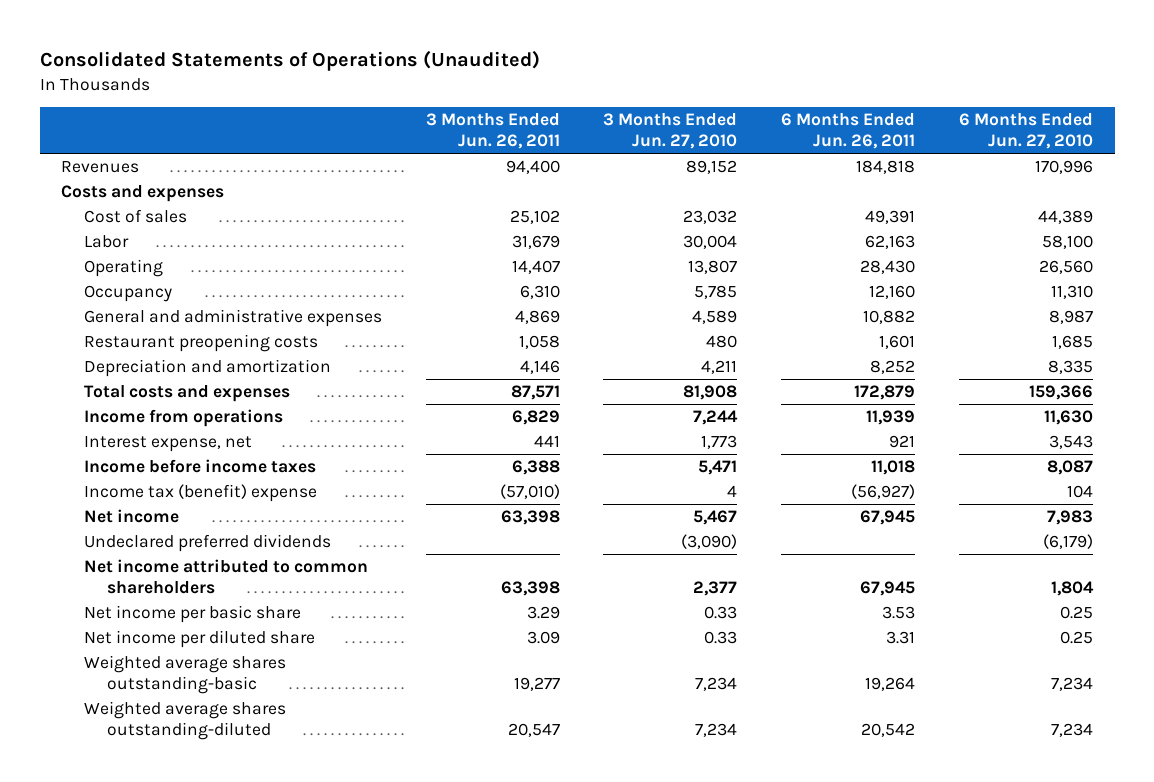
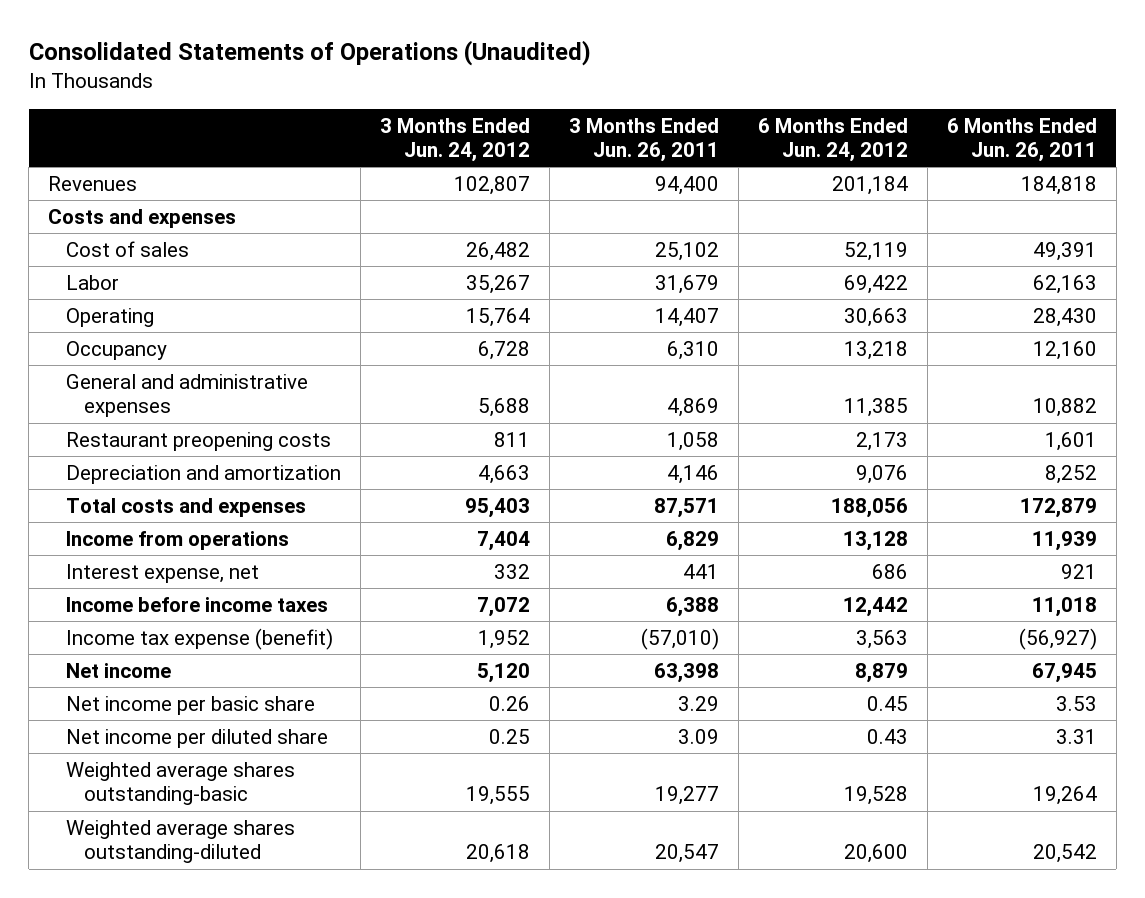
[603,113,738,149] 3 Months Ended Jun. 27, 2010 -> none
[958,113,1093,149] 6 Months Ended Jun. 27, 2010 -> none
none -> [380,117,531,162] 3 Months Ended Jun. 24, 2012
none -> [757,117,908,162] 6 Months Ended Jun. 24, 2012
[84,484,318,503] Income tax (benefit) expense -> [66,627,334,650] Income tax expense (benefit)
[84,534,332,553] Undeclared preferred dividends -> none
[84,559,369,595] Net income attributed to common shareholders -> none

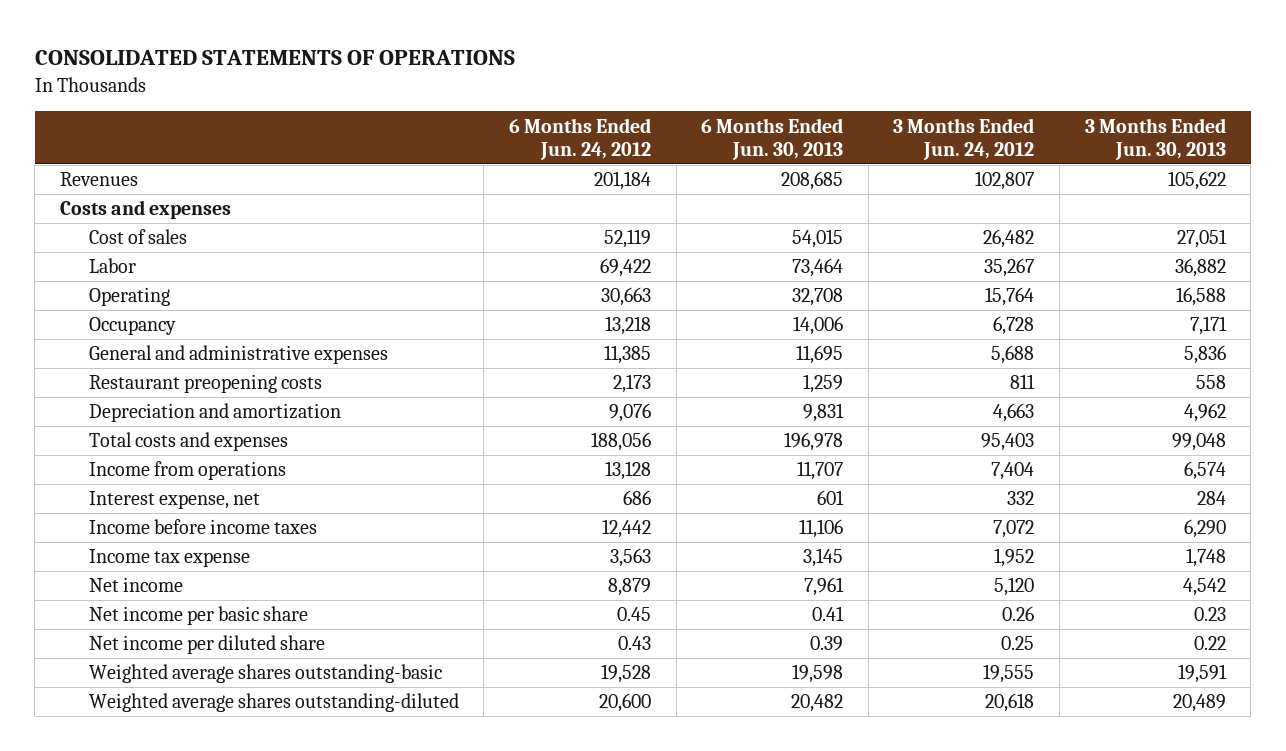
[28,40,591,67] Consolidated Statements of Operations (Unaudited) -> [34,50,515,66] CONSOLIDATED STATEMENTS OF OPERATIONS
[568,117,719,162] 3 Months Ended Jun. 26, 2011 -> none
[946,117,1097,162] 6 Months Ended Jun. 26, 2011 -> none
none -> [701,117,844,160] 6 Months Ended Jun. 30, 2013
none -> [1084,117,1226,160] 3 Months Ended Jun. 30, 2013
[66,627,334,650] Income tax expense (benefit) -> [88,549,250,568] Income tax expense

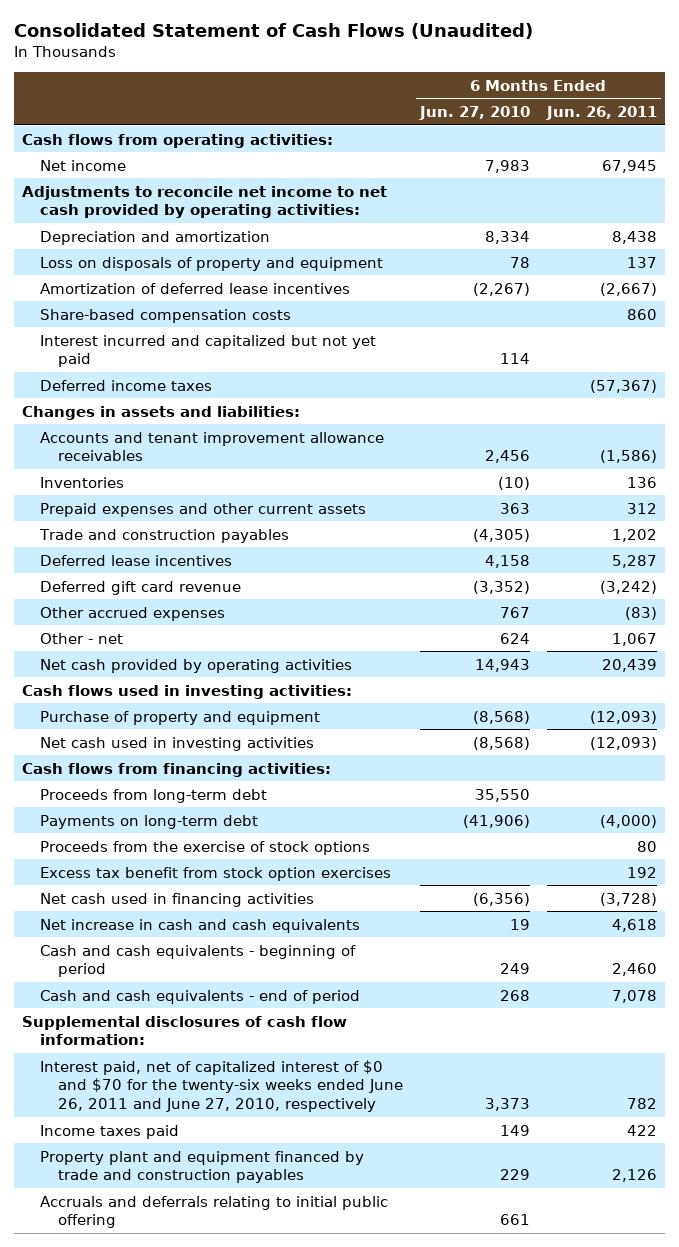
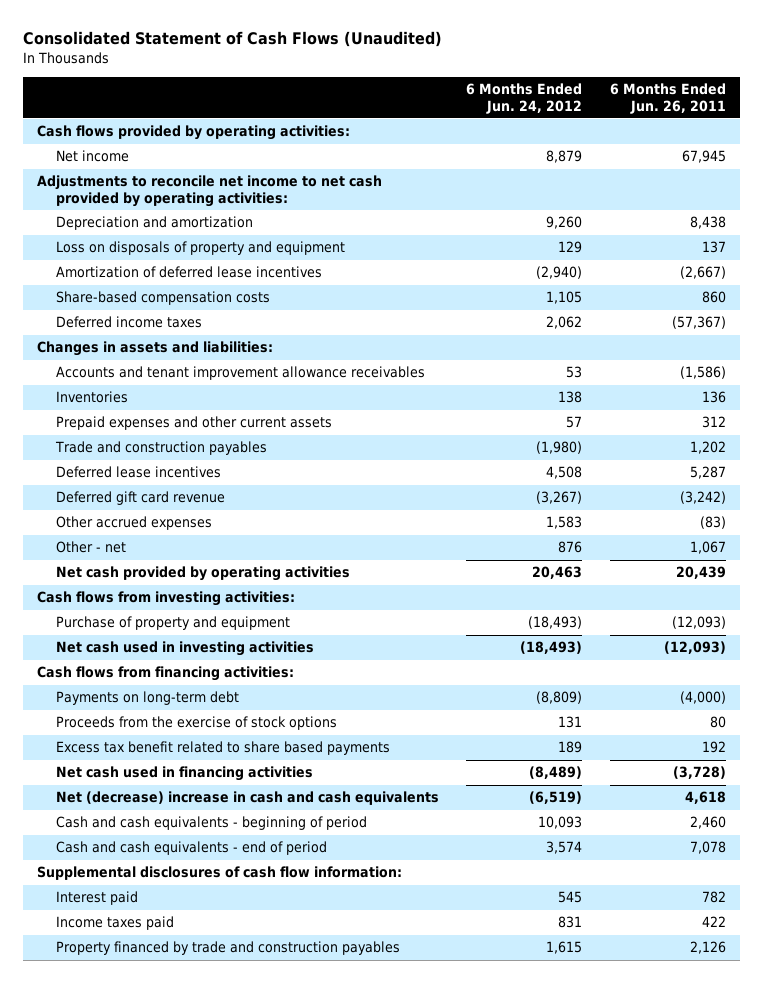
[418,106,530,121] Jun. 27, 2010 -> none
none -> [466,83,583,114] 6 Months Ended Jun. 24, 2012
[21,133,333,148] Cash flows from operating activities: -> [36,125,350,141] Cash flows provided by operating activities:
[40,334,377,368] Interest incurred and capitalized but not yet paid -> none
[21,684,352,699] Cash flows used in investing activities: -> [36,591,295,607] Cash flows from investing activities:
[40,788,268,803] Proceeds from long-term debt -> none
[40,866,392,881] Excess tax benefit from stock option exercises -> [55,741,390,756] Excess tax benefit related to share based payments
[40,918,361,933] Net increase in cash and cash equivalents -> [55,791,439,806] Net (decrease) increase in cash and cash equivalents
[40,1059,404,1113] Interest paid, net of capitalized interest of $0 and $70 for the twenty-six weeks ended June 26, 2011 and June 27, 2010, respectively -> [55,891,138,906] Interest paid
[40,1195,389,1229] Accruals and deferrals relating to initial public offering -> none
[40,1150,365,1184] Property plant and equipment financed by trade and construction payables -> [55,941,400,956] Property financed by trade and construction payables

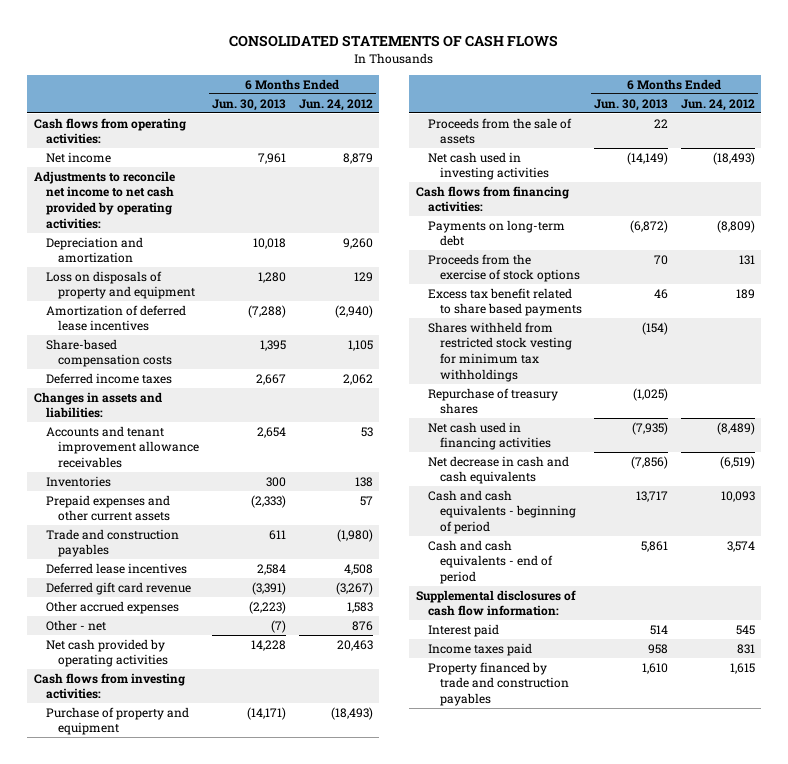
[22,31,442,48] Consolidated Statement of Cash Flows (Unaudited) -> [229,35,559,48] CONSOLIDATED STATEMENTS OF CASH FLOWS
[609,83,726,114] 6 Months Ended Jun. 26, 2011 -> none
none -> [212,98,287,111] Jun. 30, 2013
[36,125,350,141] Cash flows provided by operating activities: -> [33,117,186,145] Cash flows from operating activities:
none -> [427,117,572,145] Proceeds from the sale of assets
none -> [427,321,572,382] Shares withheld from restricted stock vesting for minimum tax withholdings
none -> [427,387,558,415] Repurchase of treasury shares
[55,791,439,806] Net (decrease) increase in cash and cash equivalents -> [427,455,569,485] Net decrease in cash and cash equivalents

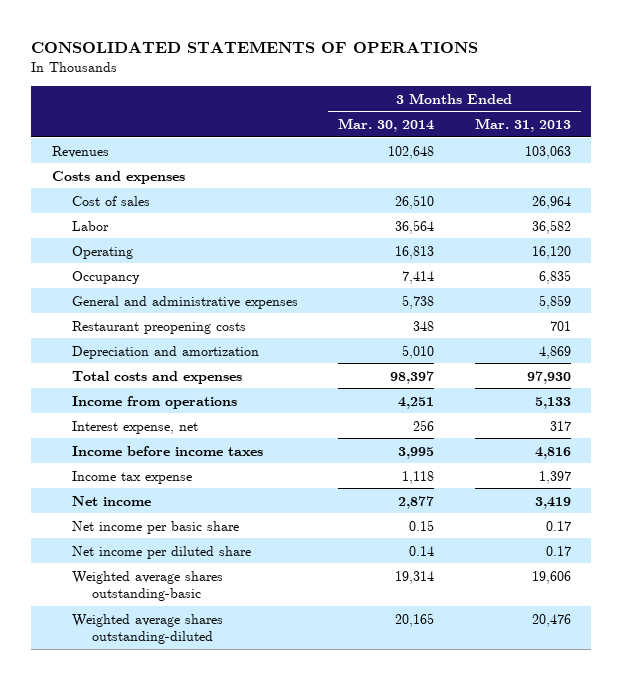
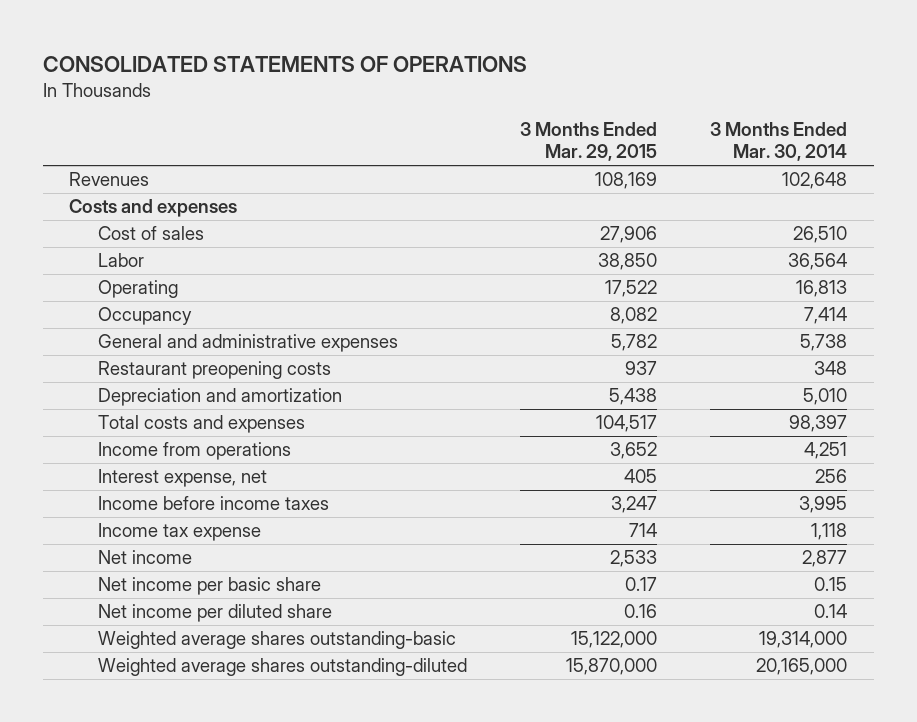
[474,118,571,133] Mar. 31, 2013 -> none
none -> [520,121,658,162] 3 Months Ended Mar. 29, 2015
[395,570,435,584] 19,314 -> [759,631,848,649] 19,314,000
[395,612,435,627] 20,165 -> [756,658,848,676] 20,165,000

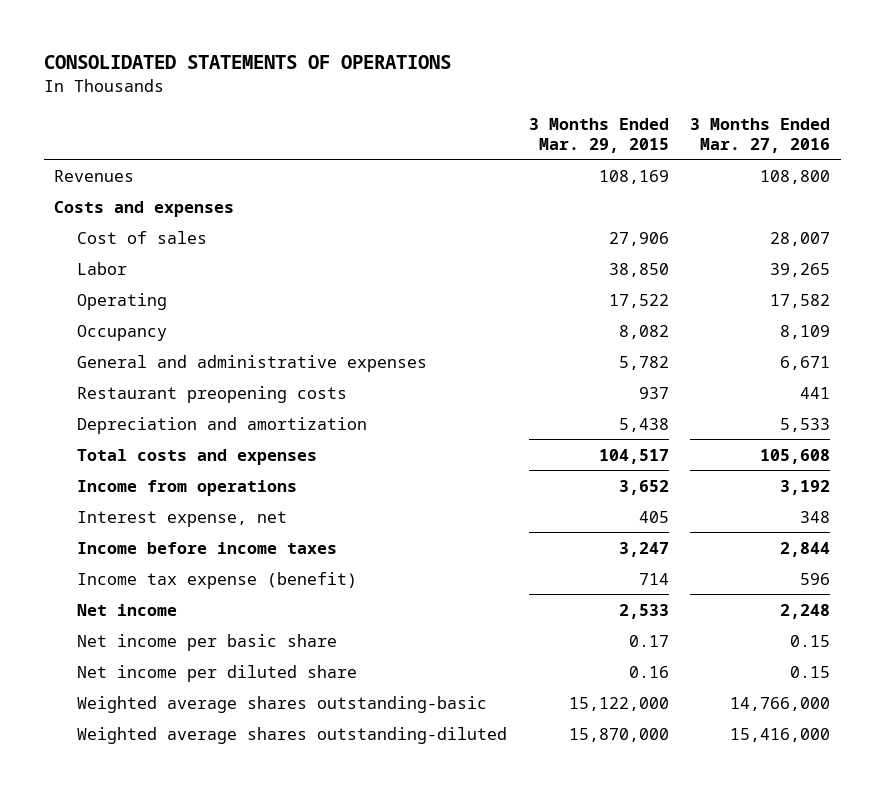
[710,121,848,162] 3 Months Ended Mar. 30, 2014 -> none
none -> [690,118,831,153] 3 Months Ended Mar. 27, 2016
[98,523,262,542] Income tax expense -> [77,571,358,589] Income tax expense (benefit)

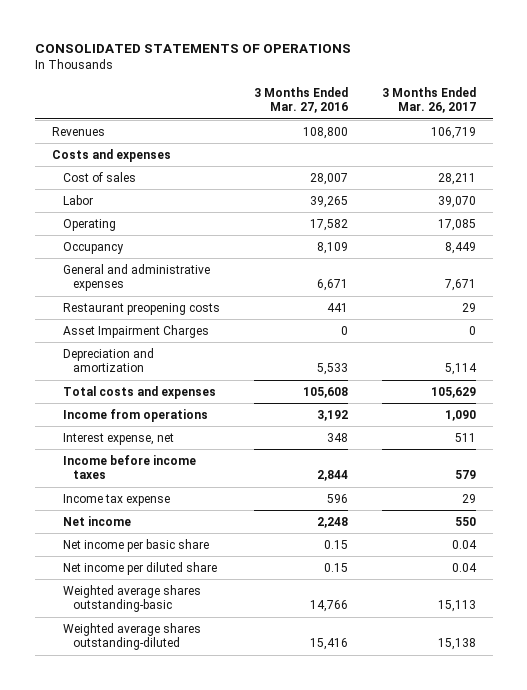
[528,118,669,153] 3 Months Ended Mar. 29, 2015 -> none
none -> [381,87,476,114] 3 Months Ended Mar. 26, 2017
none -> [62,324,209,338] Asset Impairment Charges
[77,571,358,589] Income tax expense (benefit) -> [62,493,170,506] Income tax expense
[730,696,831,711] 14,766,000 -> [309,599,348,612] 14,766
[730,727,831,742] 15,416,000 -> [309,637,348,650] 15,416

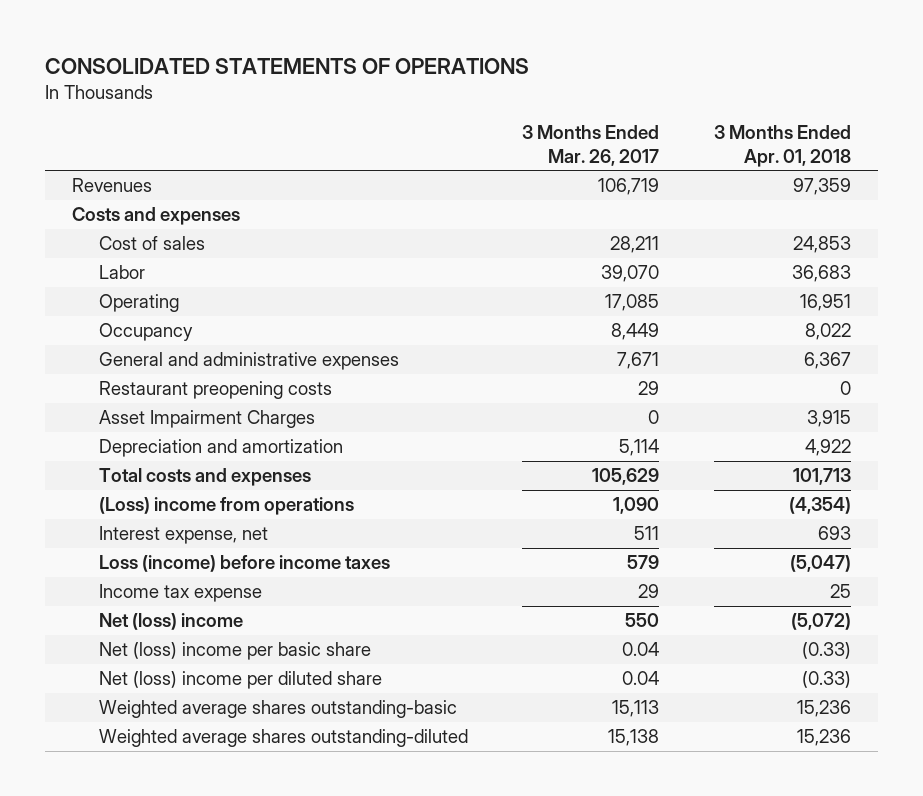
[253,87,348,114] 3 Months Ended Mar. 27, 2016 -> none
none -> [713,124,851,167] 3 Months Ended Apr. 01, 2018
[62,408,208,422] Income from operations -> [98,497,354,516] (Loss) income from operations
[62,454,196,479] Income before income taxes -> [98,555,390,573] Loss (income) before income taxes
[62,515,131,526] Net income -> [98,613,243,631] Net (loss) income
[62,538,209,552] Net income per basic share -> [98,642,371,661] Net (loss) income per basic share
[62,561,217,575] Net income per diluted share -> [98,671,382,690] Net (loss) income per diluted share

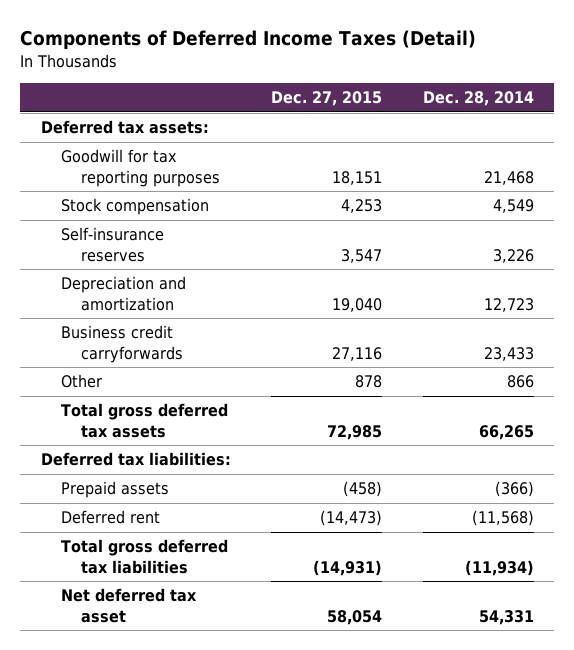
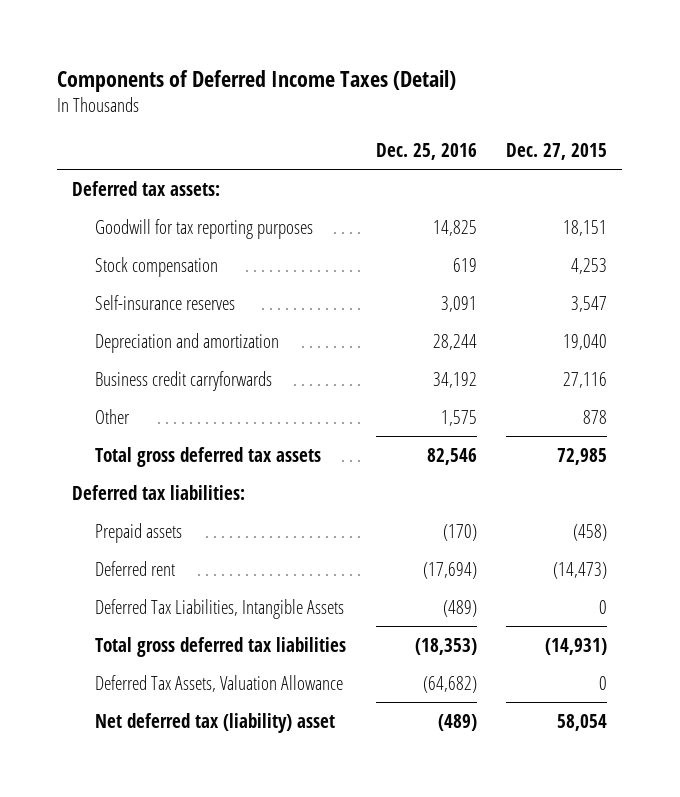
[422,91,534,107] Dec. 28, 2014 -> none
none -> [375,142,477,160] Dec. 25, 2016
none -> [95,598,345,619] Deferred Tax Liabilities, Intangible Assets
none -> [95,674,344,692] Deferred Tax Assets, Valuation Allowance
[60,588,197,623] Net deferred tax asset -> [95,712,336,733] Net deferred tax (liability) asset

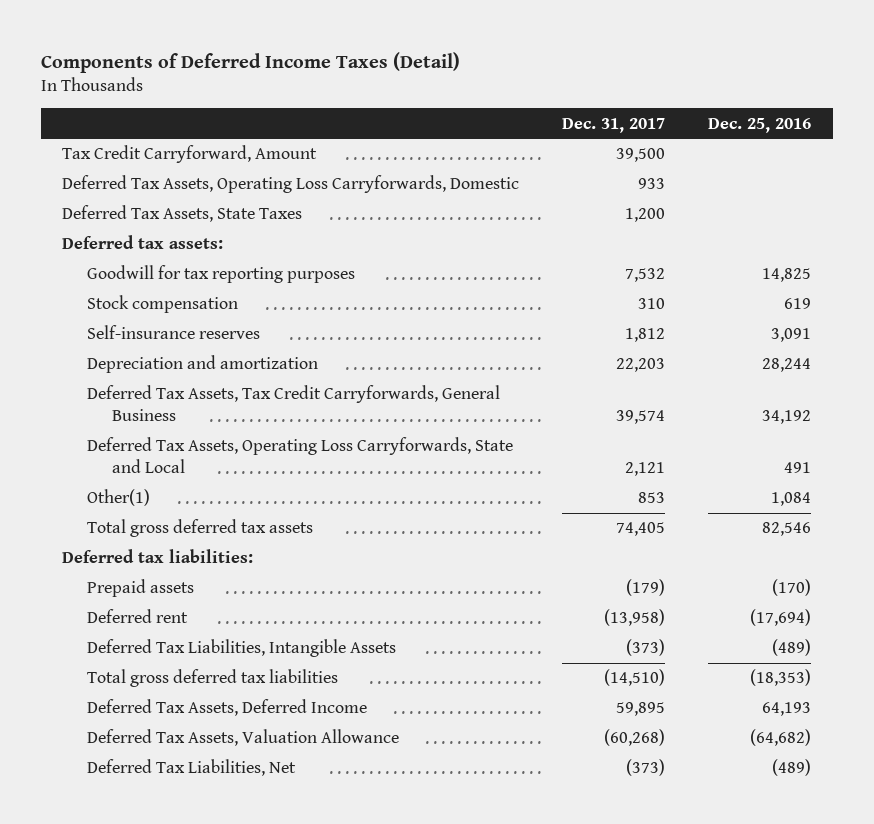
[506,142,608,160] Dec. 27, 2015 -> none
none -> [562,117,666,133] Dec. 31, 2017
none -> [62,145,318,164] Tax Credit Carryforward, Amount
none -> [62,175,520,194] Deferred Tax Assets, Operating Loss Carryforwards, Domestic
none -> [62,205,303,223] Deferred Tax Assets, State Taxes
[95,370,273,391] Business credit carryforwards -> [87,385,501,422] Deferred Tax Assets, Tax Credit Carryforwards, General Business
none -> [87,437,514,474] Deferred Tax Assets, Operating Loss Carryforwards, State and Local
[95,408,131,424] Other -> [87,489,151,507] Other(1)
[440,409,477,426] 1,575 -> [771,492,812,507] 1,084
none -> [87,699,368,717] Deferred Tax Assets, Deferred Income
[95,712,336,733] Net deferred tax (liability) asset -> [87,759,297,777] Deferred Tax Liabilities, Net

